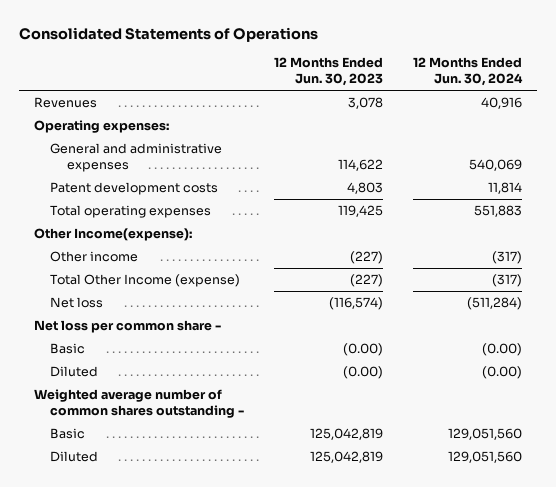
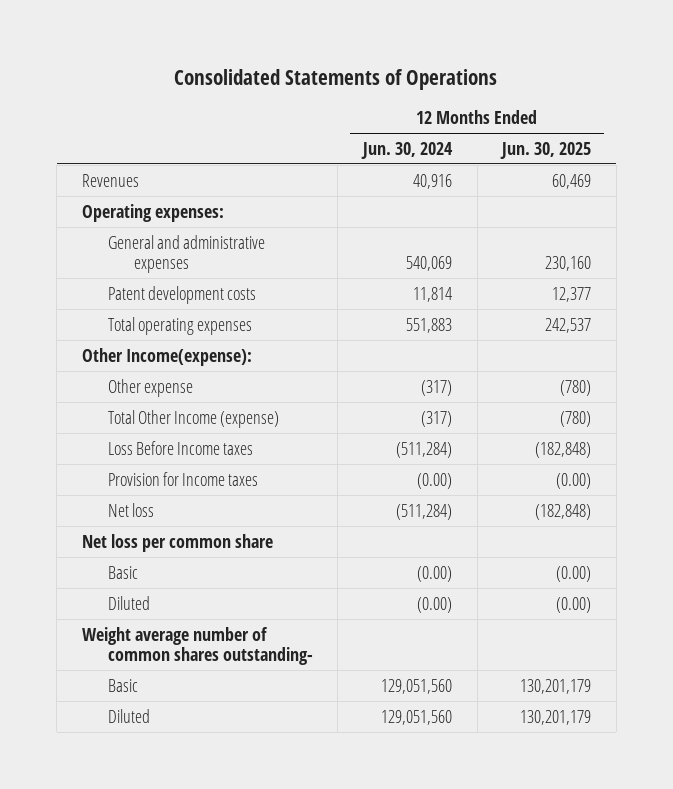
[274,57,384,87] 12 Months Ended Jun. 30, 2023 -> none
none -> [500,141,592,159] Jun. 30, 2025
[50,251,139,263] Other income -> [107,378,193,397] Other expense
none -> [107,440,253,455] Loss Before Income taxes
none -> [107,471,258,486] Provision for Income taxes
[34,320,222,334] Net loss per common share - -> [81,533,273,552] Net loss per common share
[34,389,245,418] Weighted average number of common shares outstanding - -> [81,626,313,666] Weight average number of common shares outstanding-

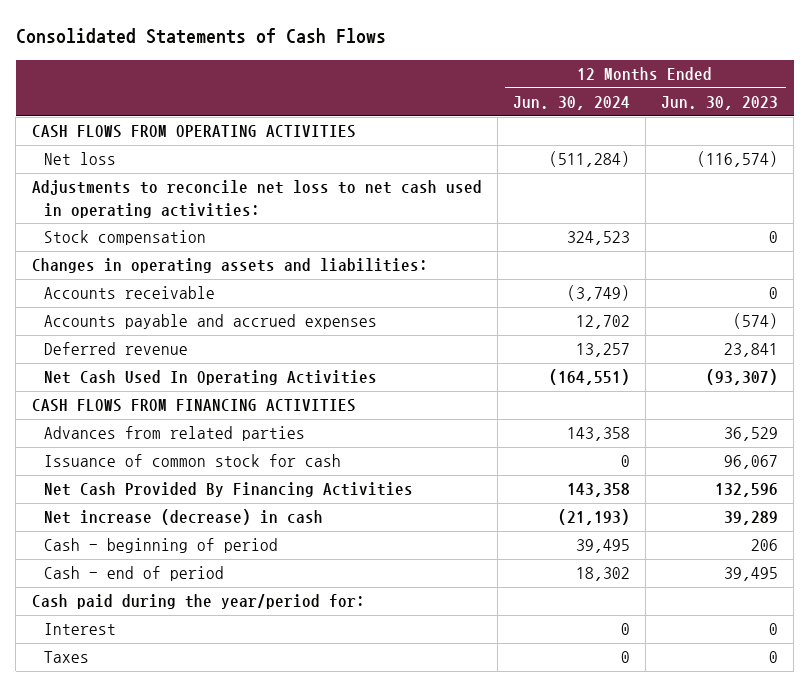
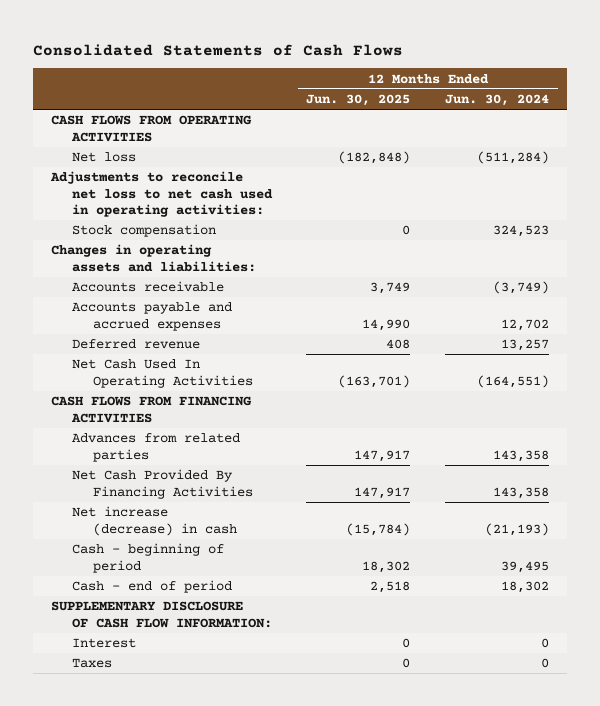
[661,96,779,111] Jun. 30, 2023 -> none
none -> [306,93,411,106] Jun. 30, 2025
[43,454,341,468] Issuance of common stock for cash -> none
[31,594,365,610] Cash paid during the year/period for: -> none
none -> [50,601,272,628] SUPPLEMENTARY DISCLOSURE OF CASH FLOW INFORMATION:

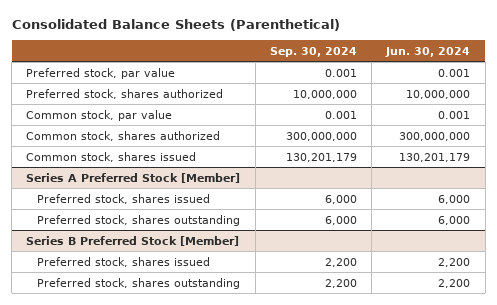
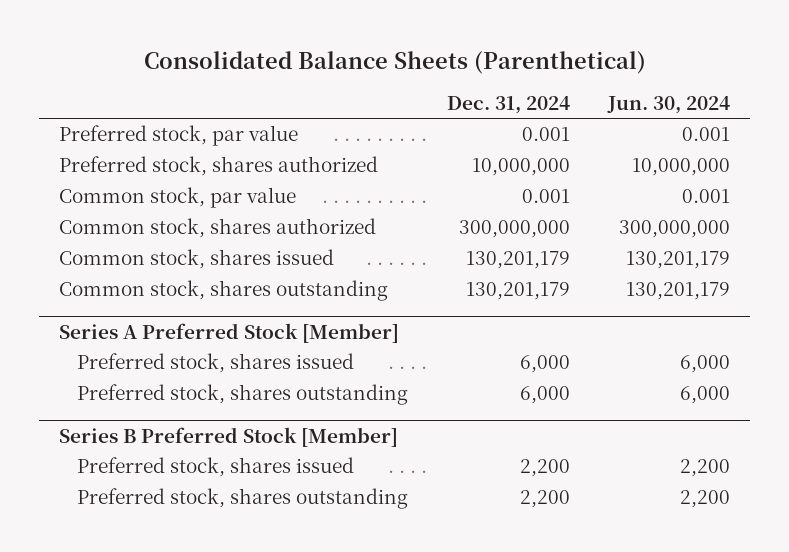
[269,46,357,57] Sep. 30, 2024 -> none
none -> [446,96,570,115] Dec. 31, 2024
none -> [58,280,388,302] Common stock, shares outstanding

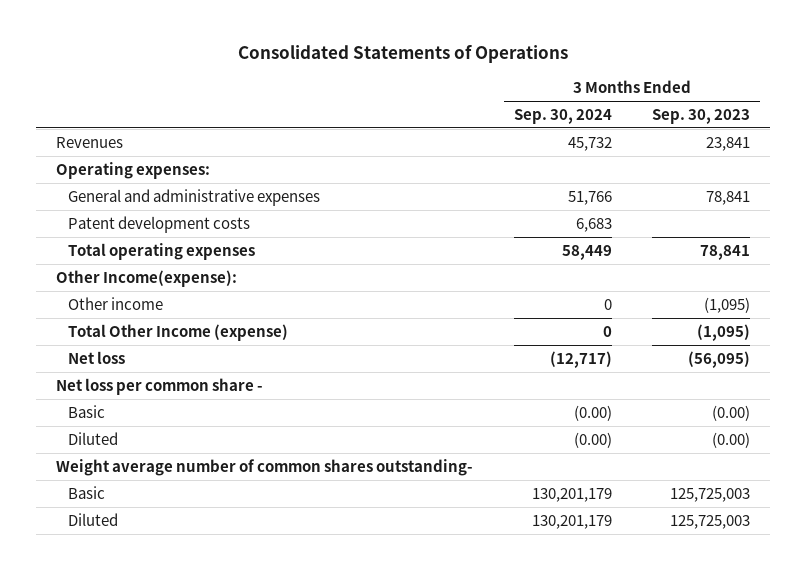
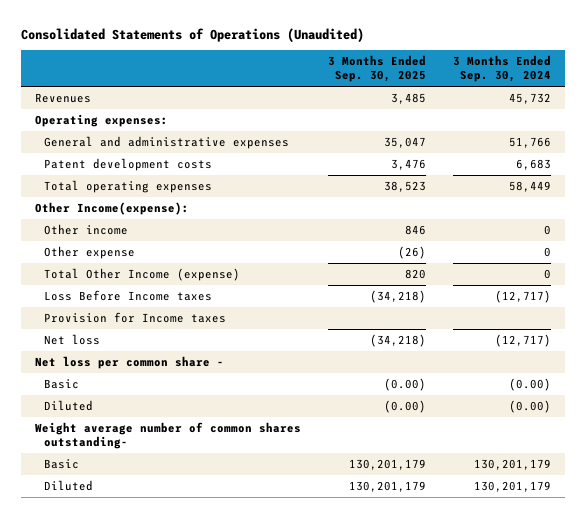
[238,45,569,64] Consolidated Statements of Operations -> [20,27,364,42] Consolidated Statements of Operations (Unaudited)
[652,108,751,124] Sep. 30, 2023 -> none
none -> [328,55,427,83] 3 Months Ended Sep. 30, 2025
none -> [44,246,136,260] Other expense
none -> [44,290,213,302] Loss Before Income taxes
none -> [44,312,227,324] Provision for Income taxes

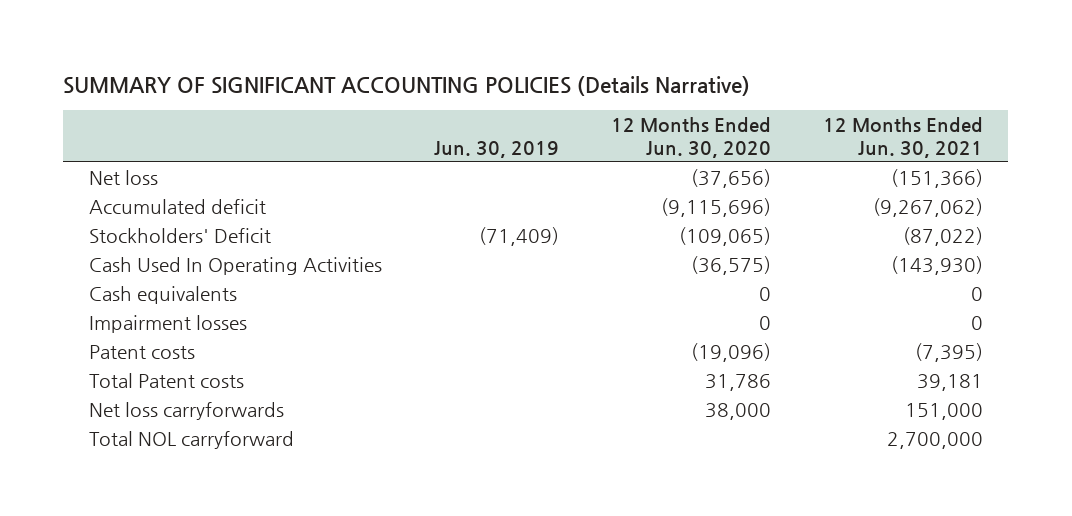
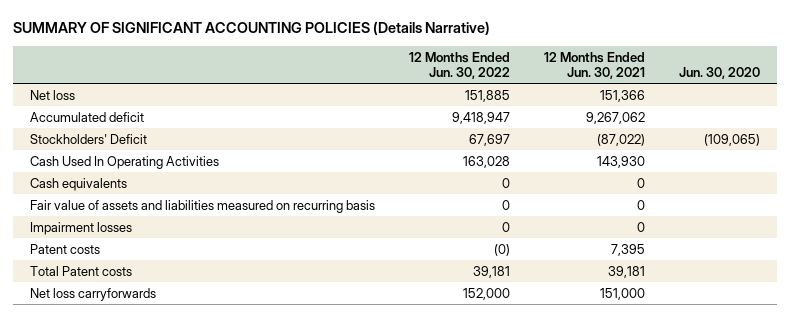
[433,140,559,158] Jun. 30, 2019 -> none
[610,116,771,158] 12 Months Ended Jun. 30, 2020 -> none
none -> [409,51,511,79] 12 Months Ended Jun. 30, 2022
none -> [679,66,761,79] Jun. 30, 2020
[890,168,983,188] (151,366) -> [600,89,646,102] 151,366
[872,197,983,217] (9,267,062) -> [586,111,646,124] 9,267,062
[890,255,983,275] (143,930) -> [597,155,646,168] 143,930
none -> [30,199,376,213] Fair value of assets and liabilities measured on recurring basis
[914,342,983,362] (7,395) -> [611,243,646,256] 7,395
[89,430,295,449] Total NOL carryforward -> none

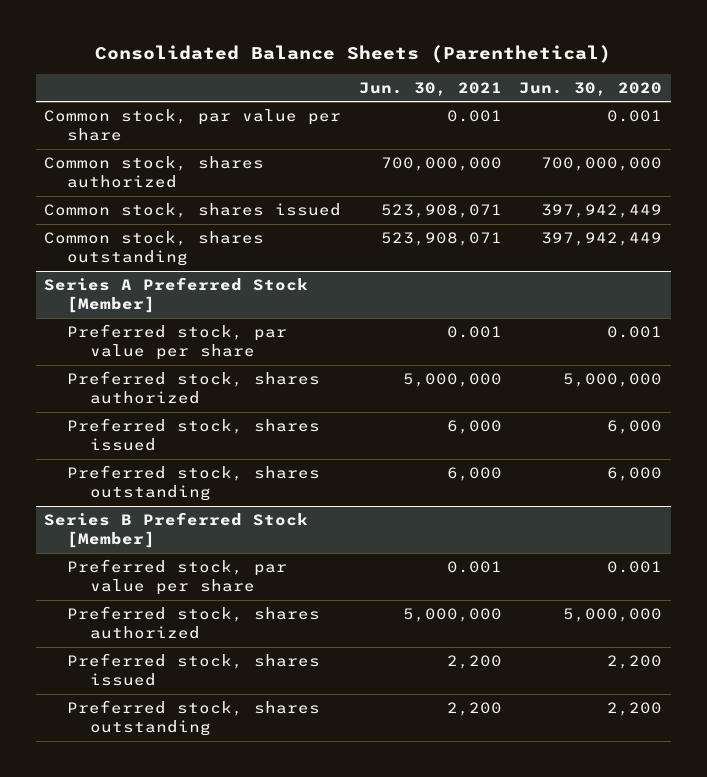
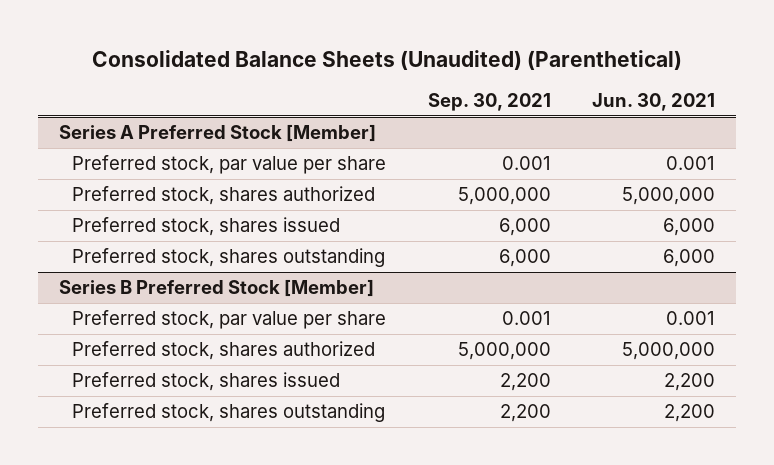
[95,44,612,63] Consolidated Balance Sheets (Parenthetical) -> [92,49,683,70] Consolidated Balance Sheets (Unaudited) (Parenthetical)
[519,81,663,96] Jun. 30, 2020 -> none
none -> [427,93,551,112] Sep. 30, 2021
[44,109,342,141] Common stock, par value per share -> none
[44,156,265,188] Common stock, shares authorized -> none
[44,203,342,219] Common stock, shares issued -> none
[44,231,265,266] Common stock, shares outstanding -> none

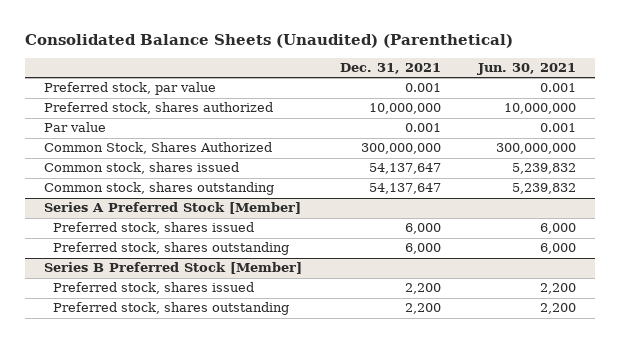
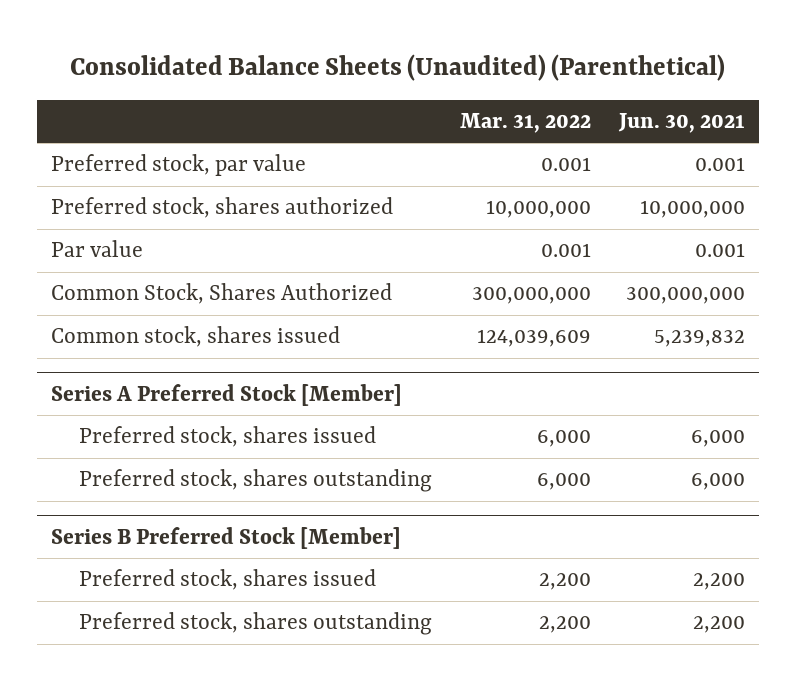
[339,63,441,75] Dec. 31, 2021 -> none
none -> [459,112,591,133] Mar. 31, 2022
[44,182,275,196] Common stock, shares outstanding -> none

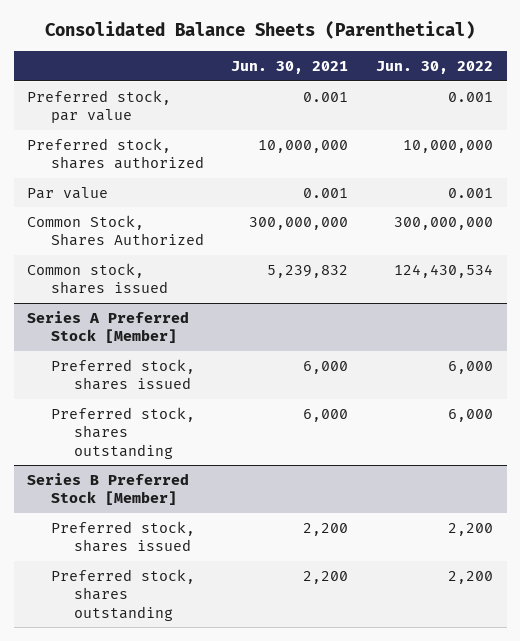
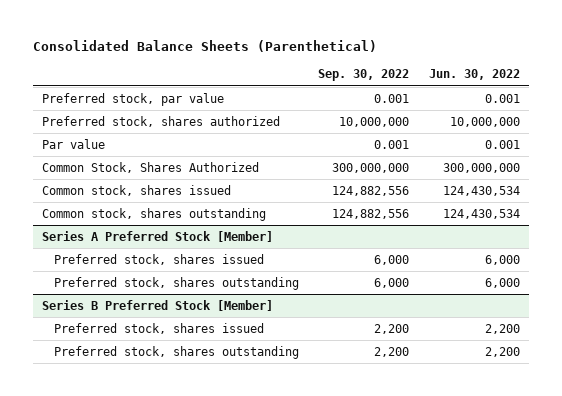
[231,61,349,75] Jun. 30, 2021 -> none
none -> [318,69,410,82] Sep. 30, 2022
none -> [42,207,267,221] Common stock, shares outstanding

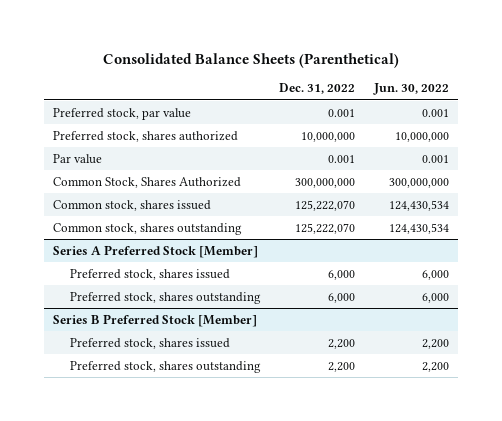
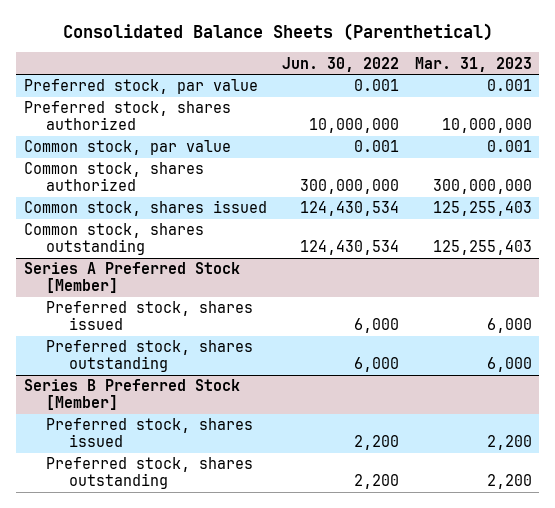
[279,83,356,95] Dec. 31, 2022 -> none
none -> [414,56,532,72] Mar. 31, 2023
[52,153,102,164] Par value -> [23,140,231,156] Common stock, par value
[52,176,241,188] Common Stock, Shares Authorized -> [23,162,204,192] Common stock, shares authorized

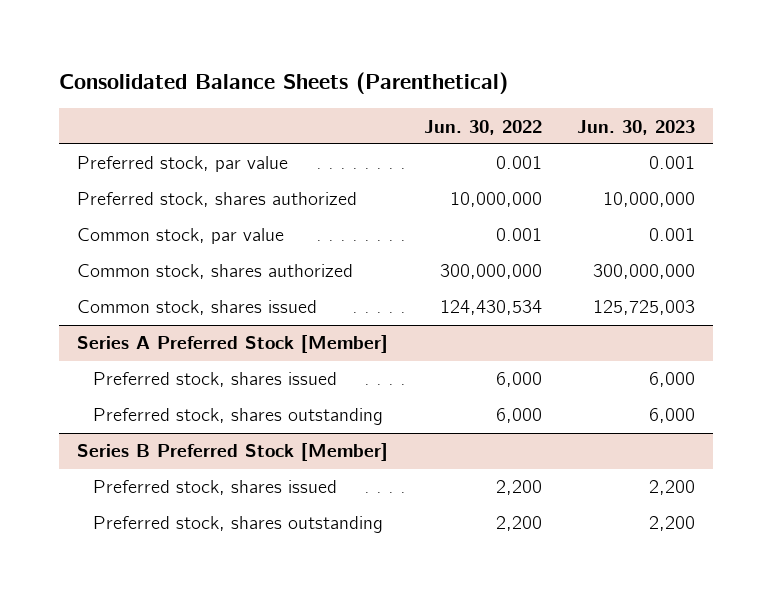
[414,56,532,72] Mar. 31, 2023 -> none
none -> [577,119,696,135] Jun. 30, 2023
[23,223,204,256] Common stock, shares outstanding -> none

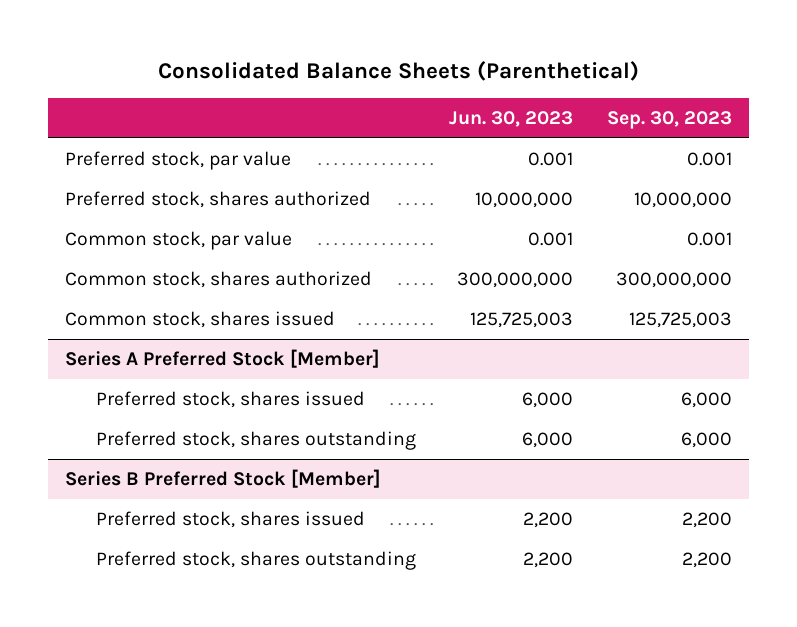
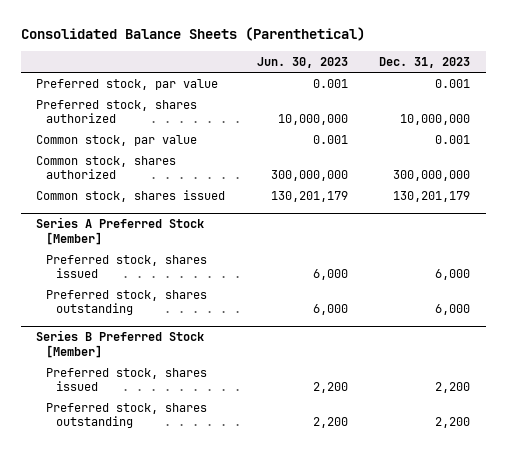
[607,110,733,129] Sep. 30, 2023 -> none
none -> [379,56,471,68] Dec. 31, 2023
[470,312,574,329] 125,725,003 -> [270,190,348,202] 130,201,179

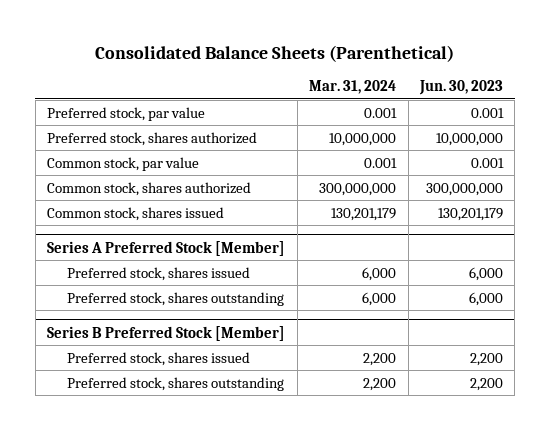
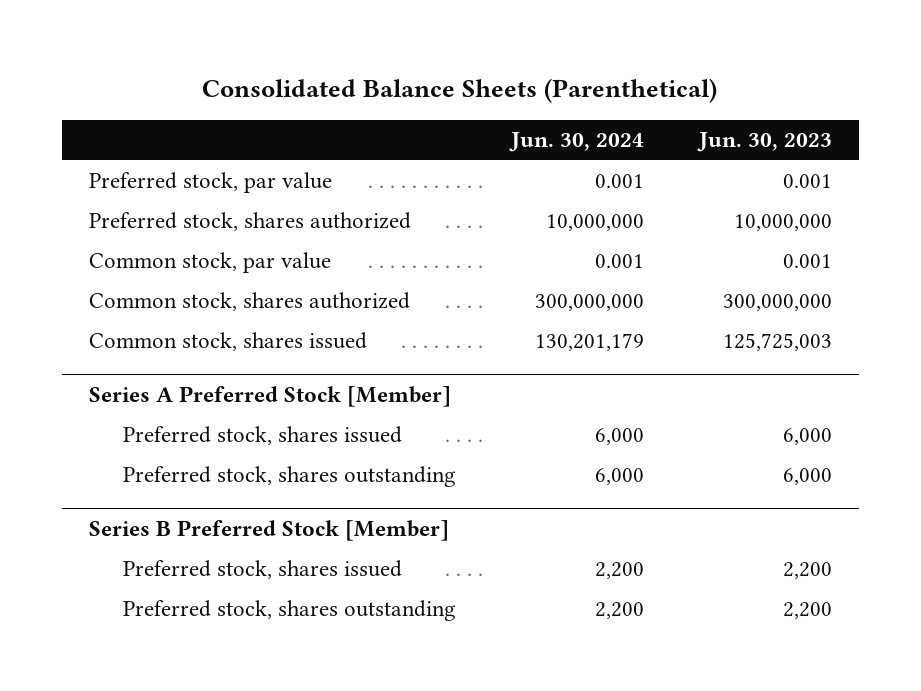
[309,80,397,95] Mar. 31, 2024 -> none
none -> [508,132,644,153] Jun. 30, 2024
[437,207,503,221] 130,201,179 -> [722,333,832,352] 125,725,003

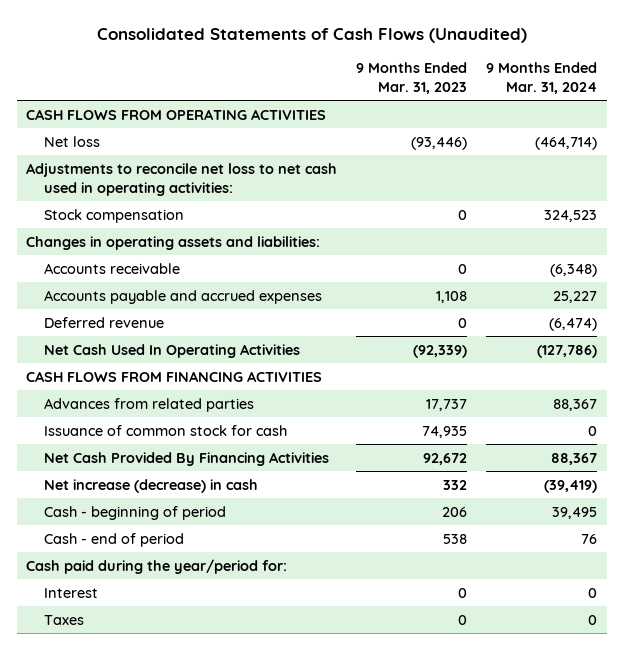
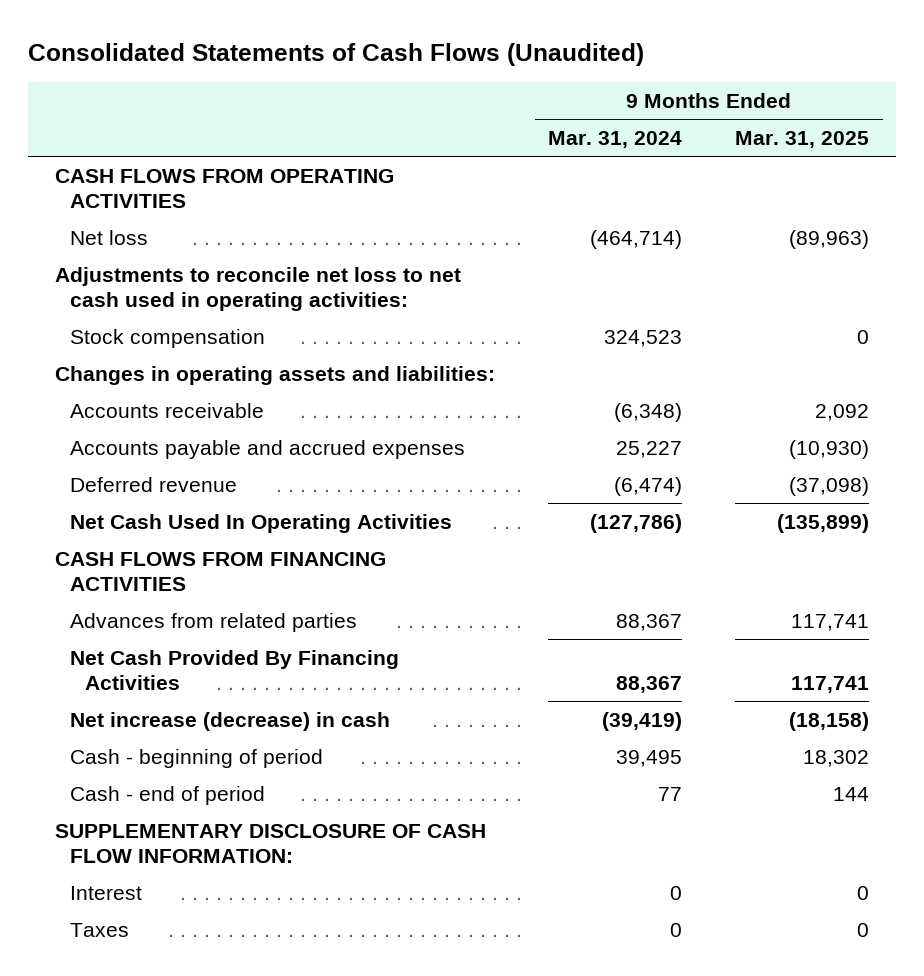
[356,62,468,94] 9 Months Ended Mar. 31, 2023 -> none
none -> [735,130,870,148] Mar. 31, 2025
[43,424,287,436] Issuance of common stock for cash -> none
[26,558,288,574] Cash paid during the year/period for: -> none
[581,533,598,544] 76 -> [658,786,683,801] 77
none -> [55,823,487,864] SUPPLEMENTARY DISCLOSURE OF CASH FLOW INFORMATION:

